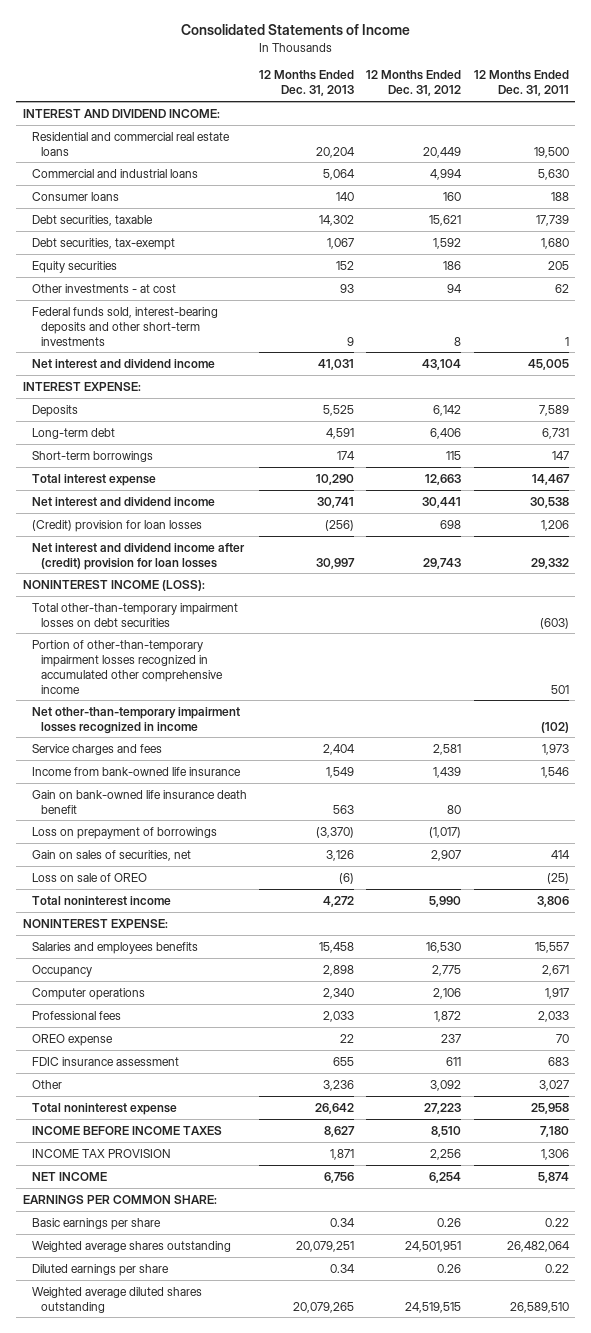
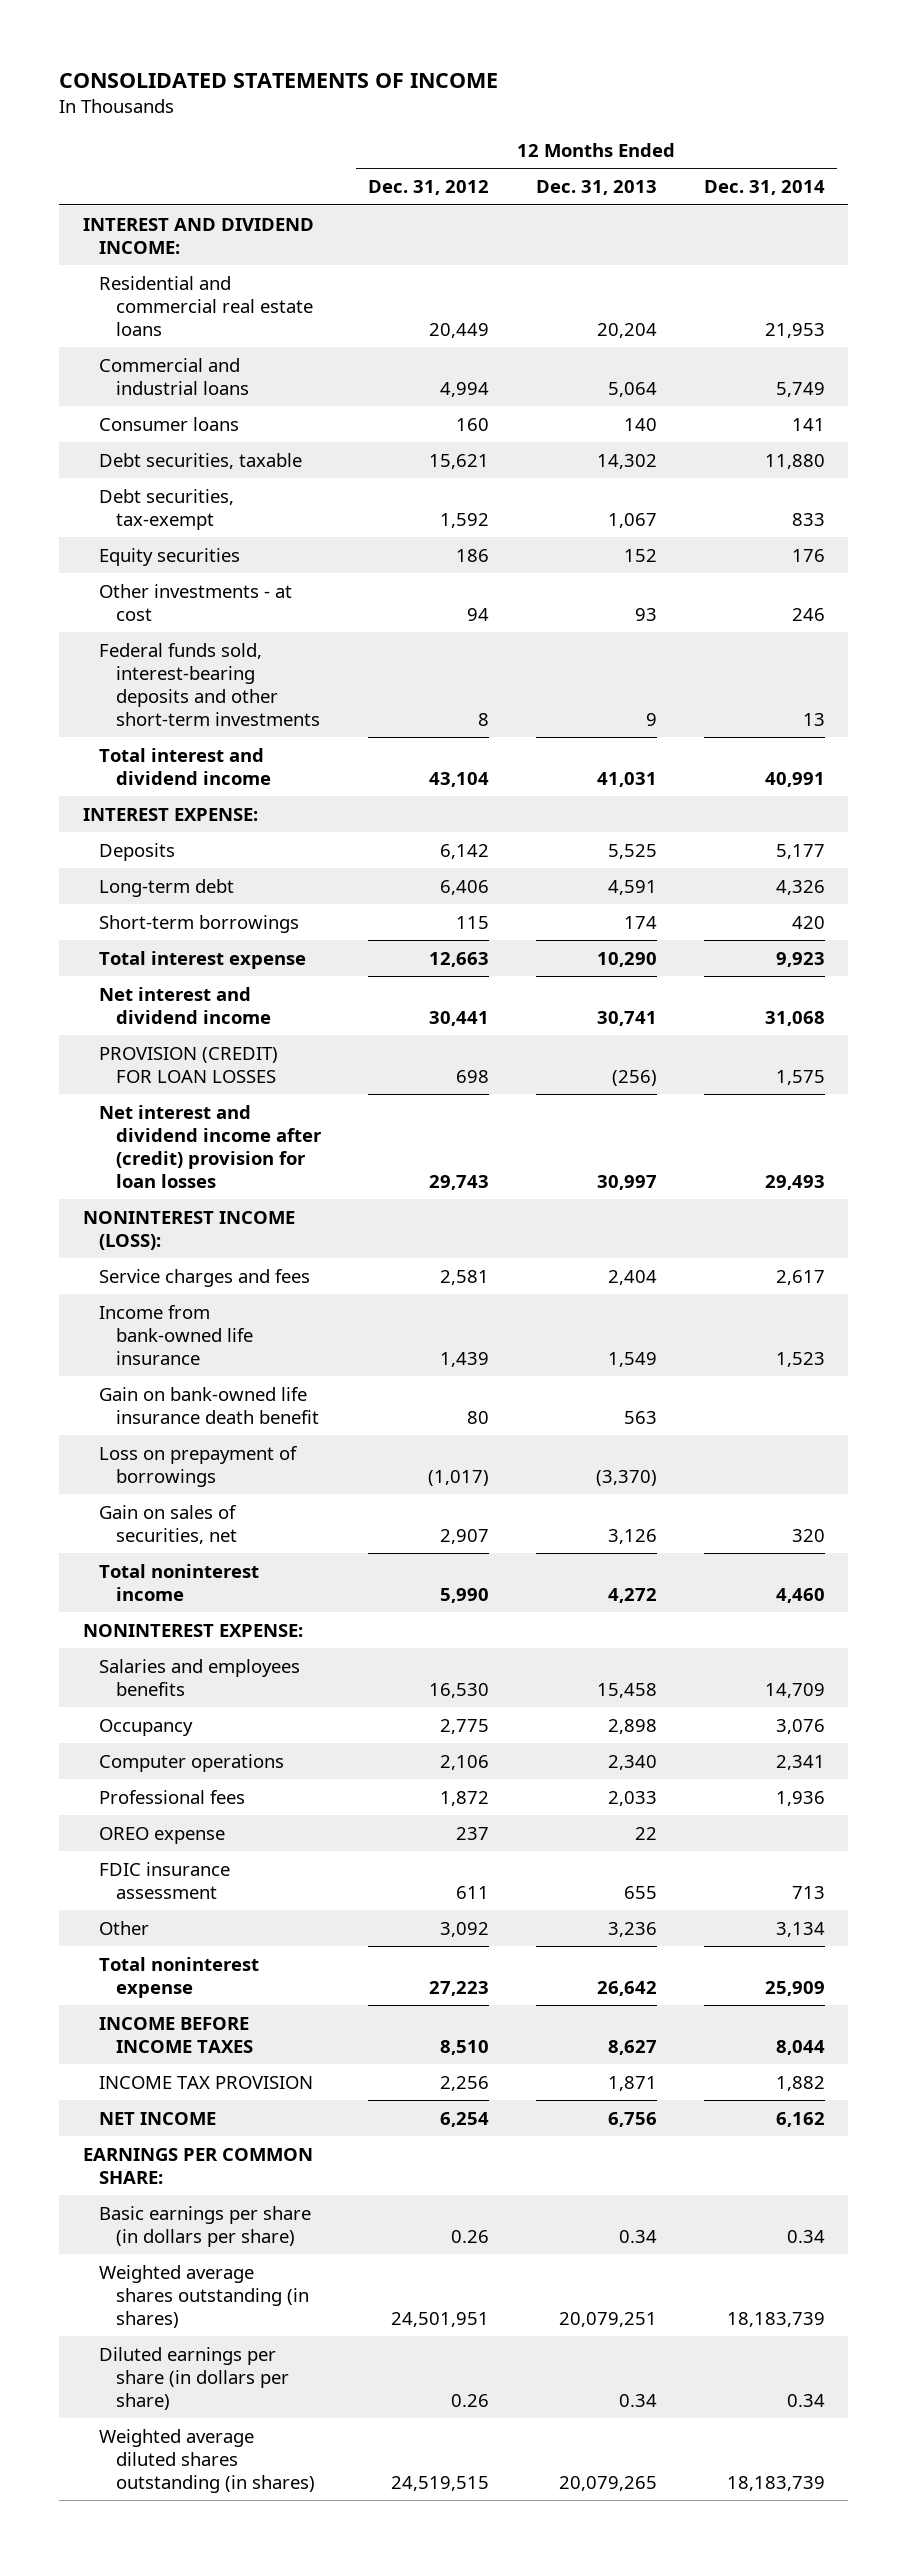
[180,24,410,36] Consolidated Statements of Income -> [59,73,499,89] CONSOLIDATED STATEMENTS OF INCOME
[473,70,569,97] 12 Months Ended Dec. 31, 2011 -> none
none -> [703,180,825,196] Dec. 31, 2014
[31,358,215,369] Net interest and dividend income -> [99,747,271,785] Total interest and dividend income
[31,519,202,532] (Credit) provision for loan losses -> [99,1046,279,1083] PROVISION (CREDIT) FOR LOAN LOSSES
[31,602,238,627] Total other-than-temporary impairment losses on debt securities -> none
[31,639,223,694] Portion of other-than-temporary impairment losses recognized in accumulated other comprehensive income -> none
[31,706,240,734] Net other-than-temporary impairment losses recognized in income -> none
[31,872,147,882] Loss on sale of OREO -> none
[31,1217,161,1230] Basic earnings per share -> [99,2205,312,2247] Basic earnings per share (in dollars per share)
[31,1240,231,1252] Weighted average shares outstanding -> [99,2264,309,2328] Weighted average shares outstanding (in shares)
[31,1263,169,1276] Diluted earnings per share -> [99,2346,289,2410] Diluted earnings per share (in dollars per share)
[31,1286,202,1313] Weighted average diluted shares outstanding -> [99,2428,315,2493] Weighted average diluted shares outstanding (in shares)

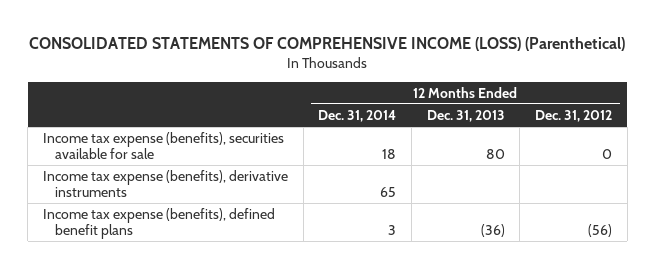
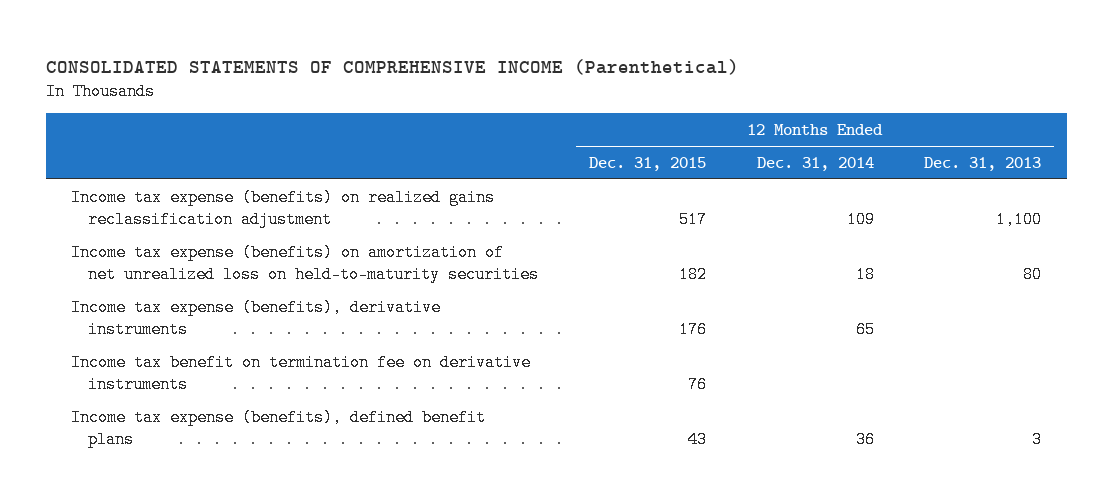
[29,37,626,52] CONSOLIDATED STATEMENTS OF COMPREHENSIVE INCOME (LOSS) (Parenthetical) -> [45,58,739,75] CONSOLIDATED STATEMENTS OF COMPREHENSIVE INCOME (Parenthetical)
[535,109,613,122] Dec. 31, 2012 -> none
none -> [588,156,706,171] Dec. 31, 2015
[42,131,284,160] Income tax expense (benefits), securities available for sale -> [71,188,496,228] Income tax expense (benefits) on realized gains reclassification adjustment
[382,149,397,160] 18 -> [846,210,875,228] 109
[485,149,505,160] 80 -> [996,210,1043,228] 1,100
none -> [71,243,539,283] Income tax expense (benefits) on amortization of net unrealized loss on held-to-maturity securities
none -> [71,353,532,393] Income tax benefit on termination fee on derivative instruments
[388,225,397,236] 3 -> [855,430,875,448] 36
[480,224,505,238] (36) -> [1032,430,1043,448] 3

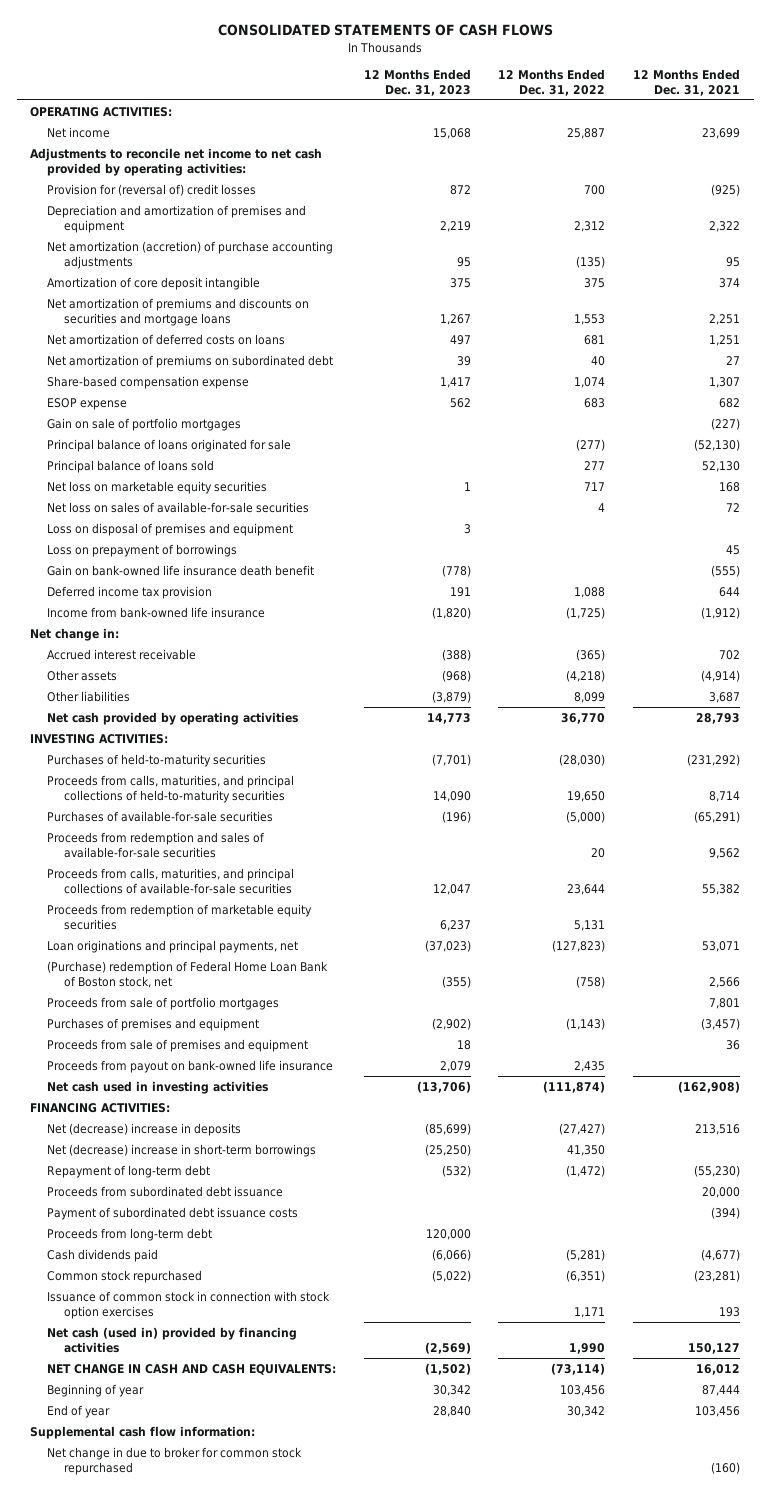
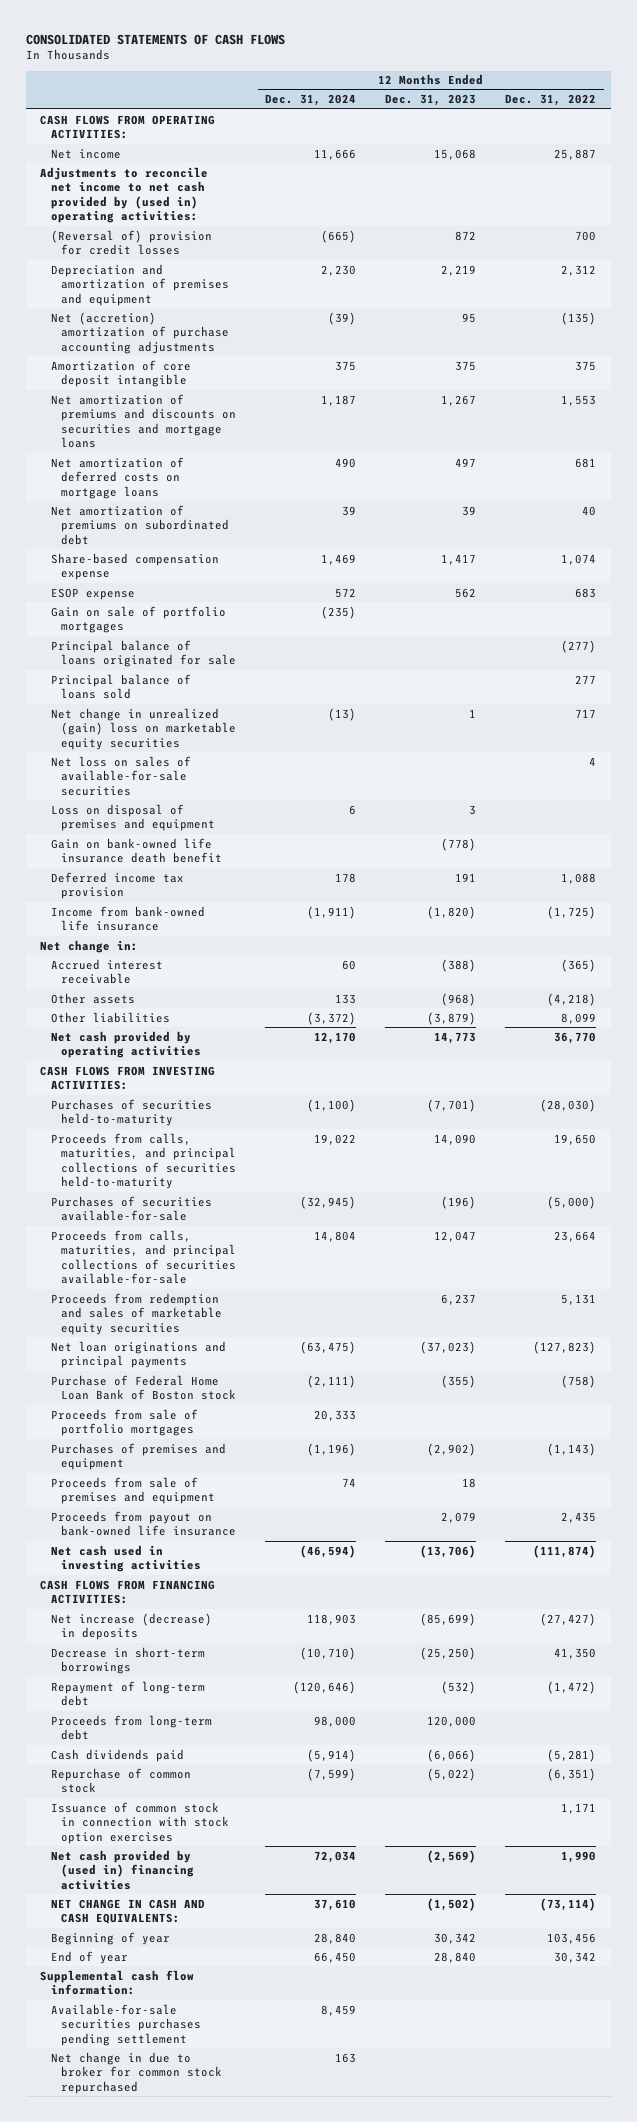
[632,68,740,96] 12 Months Ended Dec. 31, 2021 -> none
none -> [265,94,357,107] Dec. 31, 2024
[30,106,173,117] OPERATING ACTIVITIES: -> [40,114,216,140] CASH FLOWS FROM OPERATING ACTIVITIES:
[30,147,323,176] Adjustments to reconcile net income to net cash provided by operating activities: -> [40,166,209,224] Adjustments to reconcile net income to net cash provided by (used in) operating activities:
[47,183,257,196] Provision for (reversal of) credit losses -> [50,229,212,256] (Reversal of) provision for credit losses
[47,240,334,269] Net amortization (accretion) of purchase accounting adjustments -> [50,311,230,354] Net (accretion) amortization of purchase accounting adjustments
[47,333,286,345] Net amortization of deferred costs on loans -> [50,456,184,499] Net amortization of deferred costs on mortgage loans
[47,480,268,494] Net loss on marketable equity securities -> [50,707,237,750] Net change in unrealized (gain) loss on marketable equity securities
[47,543,238,557] Loss on prepayment of borrowings -> none
[47,831,266,858] Proceeds from redemption and sales of available-for-sale securities -> none
[30,733,169,744] INVESTING ACTIVITIES: -> [40,1065,216,1091] CASH FLOWS FROM INVESTING ACTIVITIES:
[47,753,267,767] Purchases of held-to-maturity securities -> [50,1098,212,1127] Purchases of securities held-to-maturity
[47,774,295,803] Proceeds from calls, maturities, and principal collections of held-to-maturity securities -> [50,1132,237,1190] Proceeds from calls, maturities, and principal collections of securities held-to-maturity
[47,810,274,822] Purchases of available-for-sale securities -> [50,1195,212,1222] Purchases of securities available-for-sale
[47,867,295,894] Proceeds from calls, maturities, and principal collections of available-for-sale securities -> [50,1229,237,1285] Proceeds from calls, maturities, and principal collections of securities available-for-sale
[567,883,606,895] 23,644 -> [554,1230,597,1242] 23,664
[47,903,313,930] Proceeds from redemption of marketable equity securities -> [50,1292,223,1335] Proceeds from redemption and sales of marketable equity securities
[47,939,299,953] Loan originations and principal payments, net -> [50,1340,226,1369] Net loan originations and principal payments
[47,960,329,988] (Purchase) redemption of Federal Home Loan Bank of Boston stock, net -> [50,1374,237,1401] Purchase of Federal Home Loan Bank of Boston stock
[30,1102,171,1113] FINANCING ACTIVITIES: -> [40,1579,216,1605] CASH FLOWS FROM FINANCING ACTIVITIES:
[47,1122,242,1136] Net (decrease) increase in deposits -> [50,1612,212,1641] Net increase (decrease) in deposits
[47,1143,317,1157] Net (decrease) increase in short-term borrowings -> [50,1646,205,1675] Decrease in short-term borrowings
[47,1185,284,1197] Proceeds from subordinated debt issuance -> none
[47,1206,299,1220] Payment of subordinated debt issuance costs -> none
[47,1269,203,1283] Common stock repurchased -> [50,1767,191,1794] Repurchase of common stock
[47,1326,298,1353] Net cash (used in) provided by financing activities -> [50,1849,195,1890] Net cash provided by (used in) financing activities
none -> [50,2003,202,2046] Available-for-sale securities purchases pending settlement

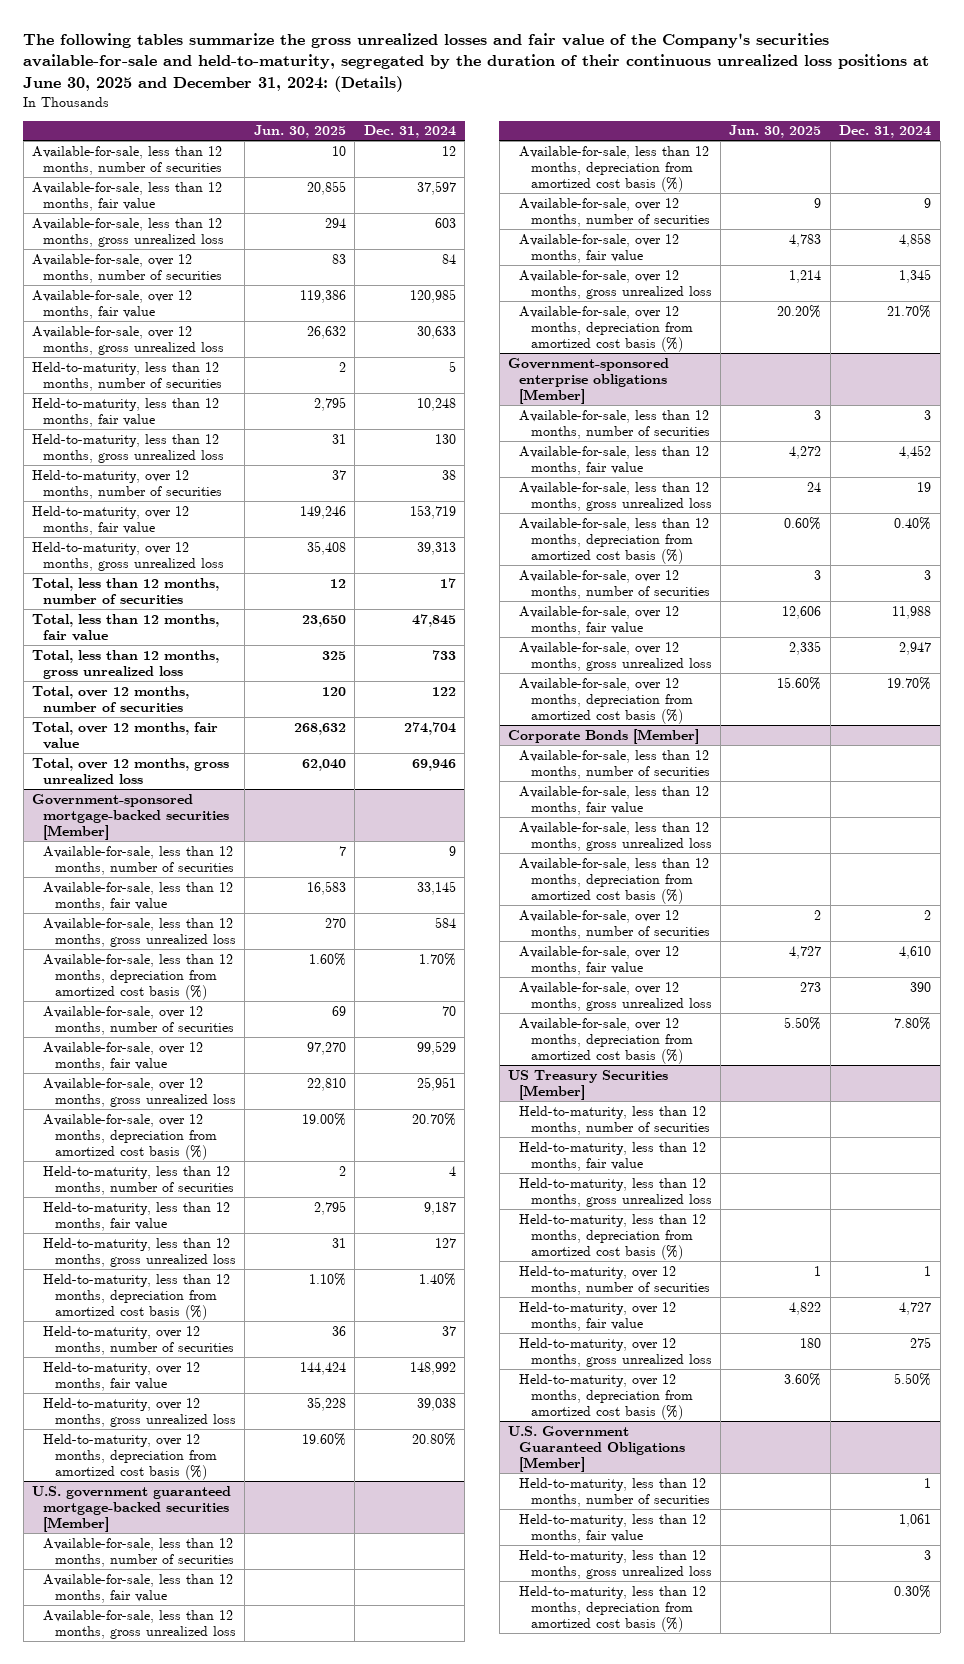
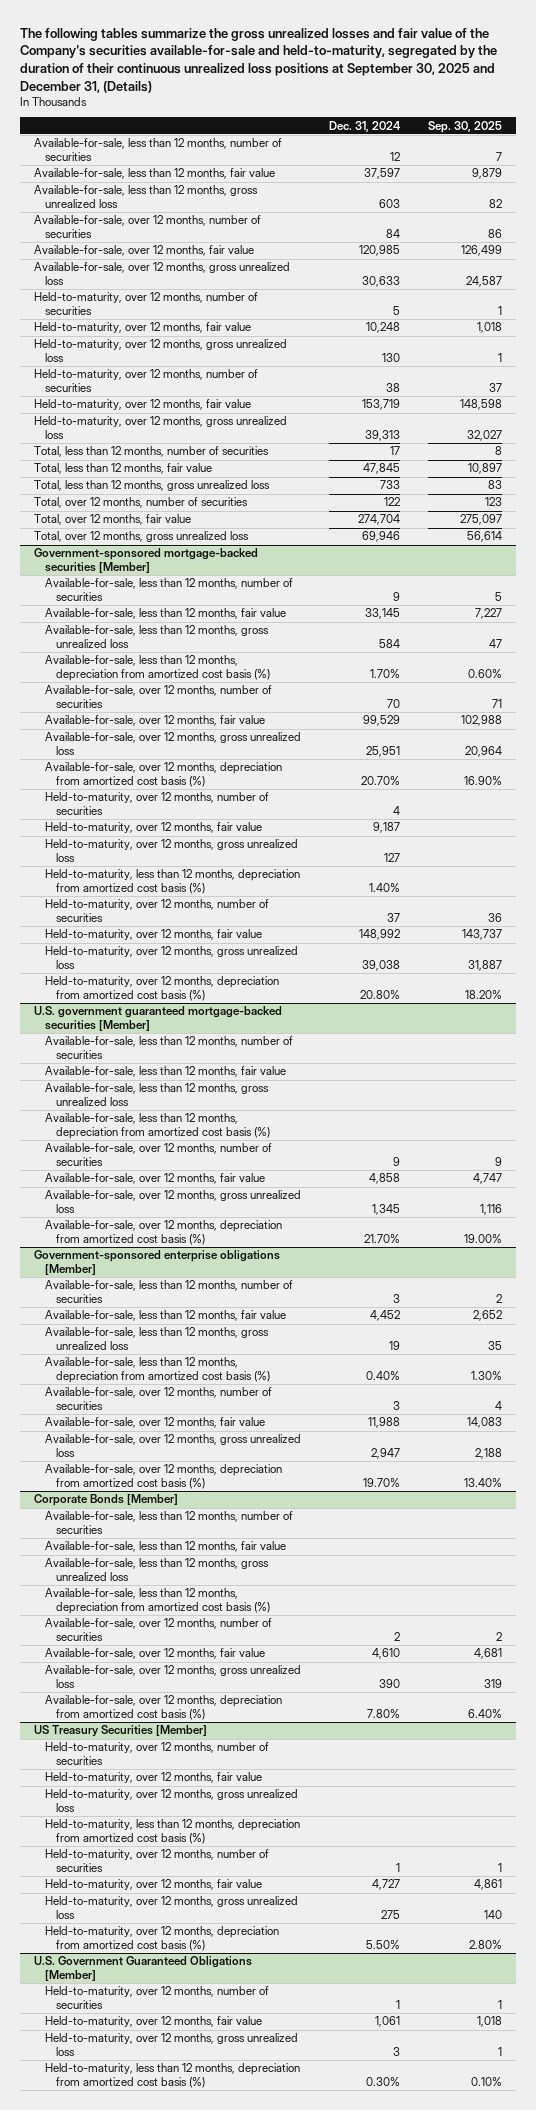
[23,32,930,92] The following tables summarize the gross unrealized losses and fair value of the Company's securities available-for-sale and held-to-maturity, segregated by the duration of their continuous unrealized loss positions at June 30, 2025 and December 31, 2024: (Details) -> [19,27,497,93] The following tables summarize the gross unrealized losses and fair value of the Company's securities available-for-sale and held-to-maturity, segregated by the duration of their continuous unrealized loss positions at September 30, 2025 and December 31, (Details)
[253,125,346,139] Jun. 30, 2025 -> none
none -> [428,120,503,133] Sep. 30, 2025
[32,361,223,391] Held-to-maturity, less than 12 months, number of securities -> [33,292,258,316] Held-to-maturity, over 12 months, number of securities
[32,397,220,427] Held-to-maturity, less than 12 months, fair value -> [33,322,251,334] Held-to-maturity, over 12 months, fair value
[32,433,225,463] Held-to-maturity, less than 12 months, gross unrealized loss -> [33,339,287,363] Held-to-maturity, over 12 months, gross unrealized loss
[43,1165,234,1195] Held-to-maturity, less than 12 months, number of securities -> [45,792,270,816] Held-to-maturity, over 12 months, number of securities
[43,1201,231,1231] Held-to-maturity, less than 12 months, fair value -> [45,822,263,834] Held-to-maturity, over 12 months, fair value
[43,1237,236,1267] Held-to-maturity, less than 12 months, gross unrealized loss -> [45,839,299,863] Held-to-maturity, over 12 months, gross unrealized loss
[519,1105,710,1135] Held-to-maturity, less than 12 months, number of securities -> [45,1742,270,1766] Held-to-maturity, over 12 months, number of securities
[519,1141,707,1171] Held-to-maturity, less than 12 months, fair value -> [45,1772,263,1784] Held-to-maturity, over 12 months, fair value
[519,1177,712,1207] Held-to-maturity, less than 12 months, gross unrealized loss -> [45,1789,299,1813] Held-to-maturity, over 12 months, gross unrealized loss
[519,1477,710,1507] Held-to-maturity, less than 12 months, number of securities -> [45,1986,270,2010] Held-to-maturity, over 12 months, number of securities
[519,1513,707,1543] Held-to-maturity, less than 12 months, fair value -> [45,2016,263,2028] Held-to-maturity, over 12 months, fair value
[519,1549,712,1579] Held-to-maturity, less than 12 months, gross unrealized loss -> [45,2033,299,2057] Held-to-maturity, over 12 months, gross unrealized loss

